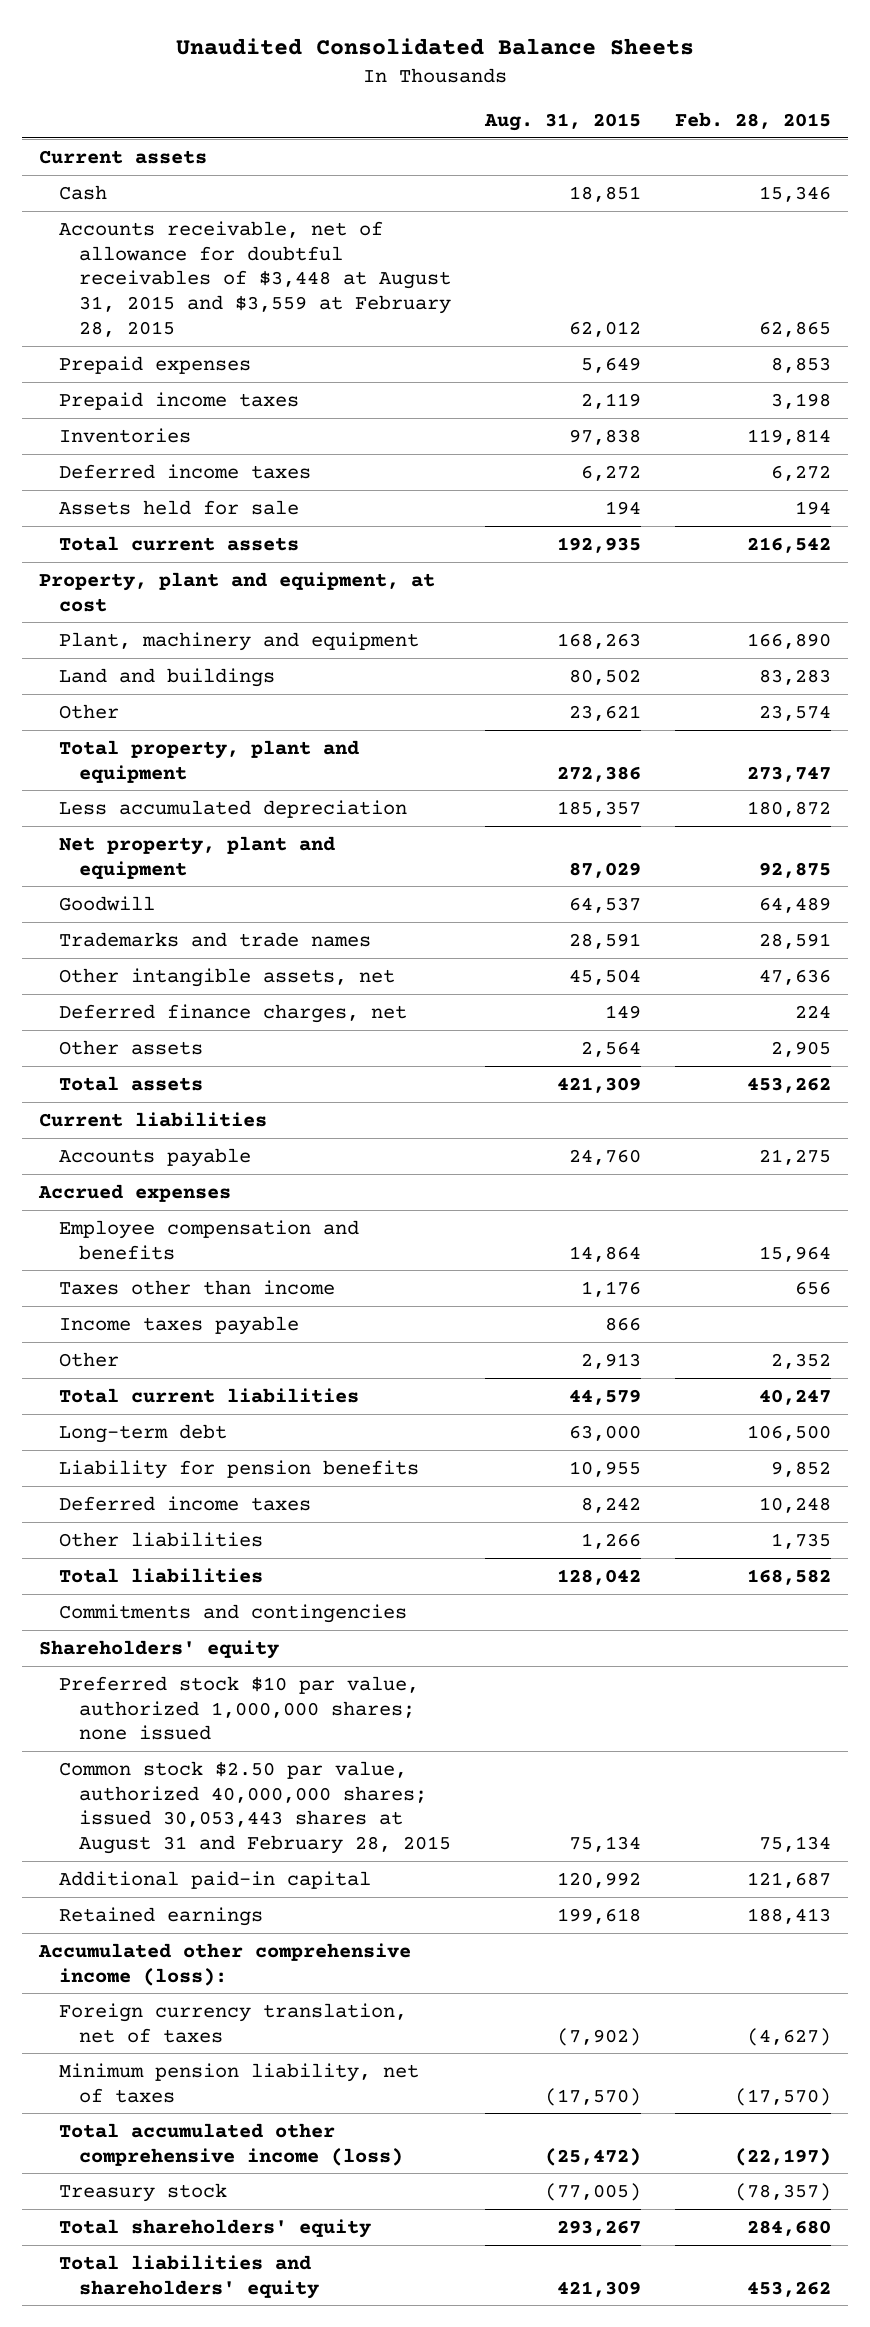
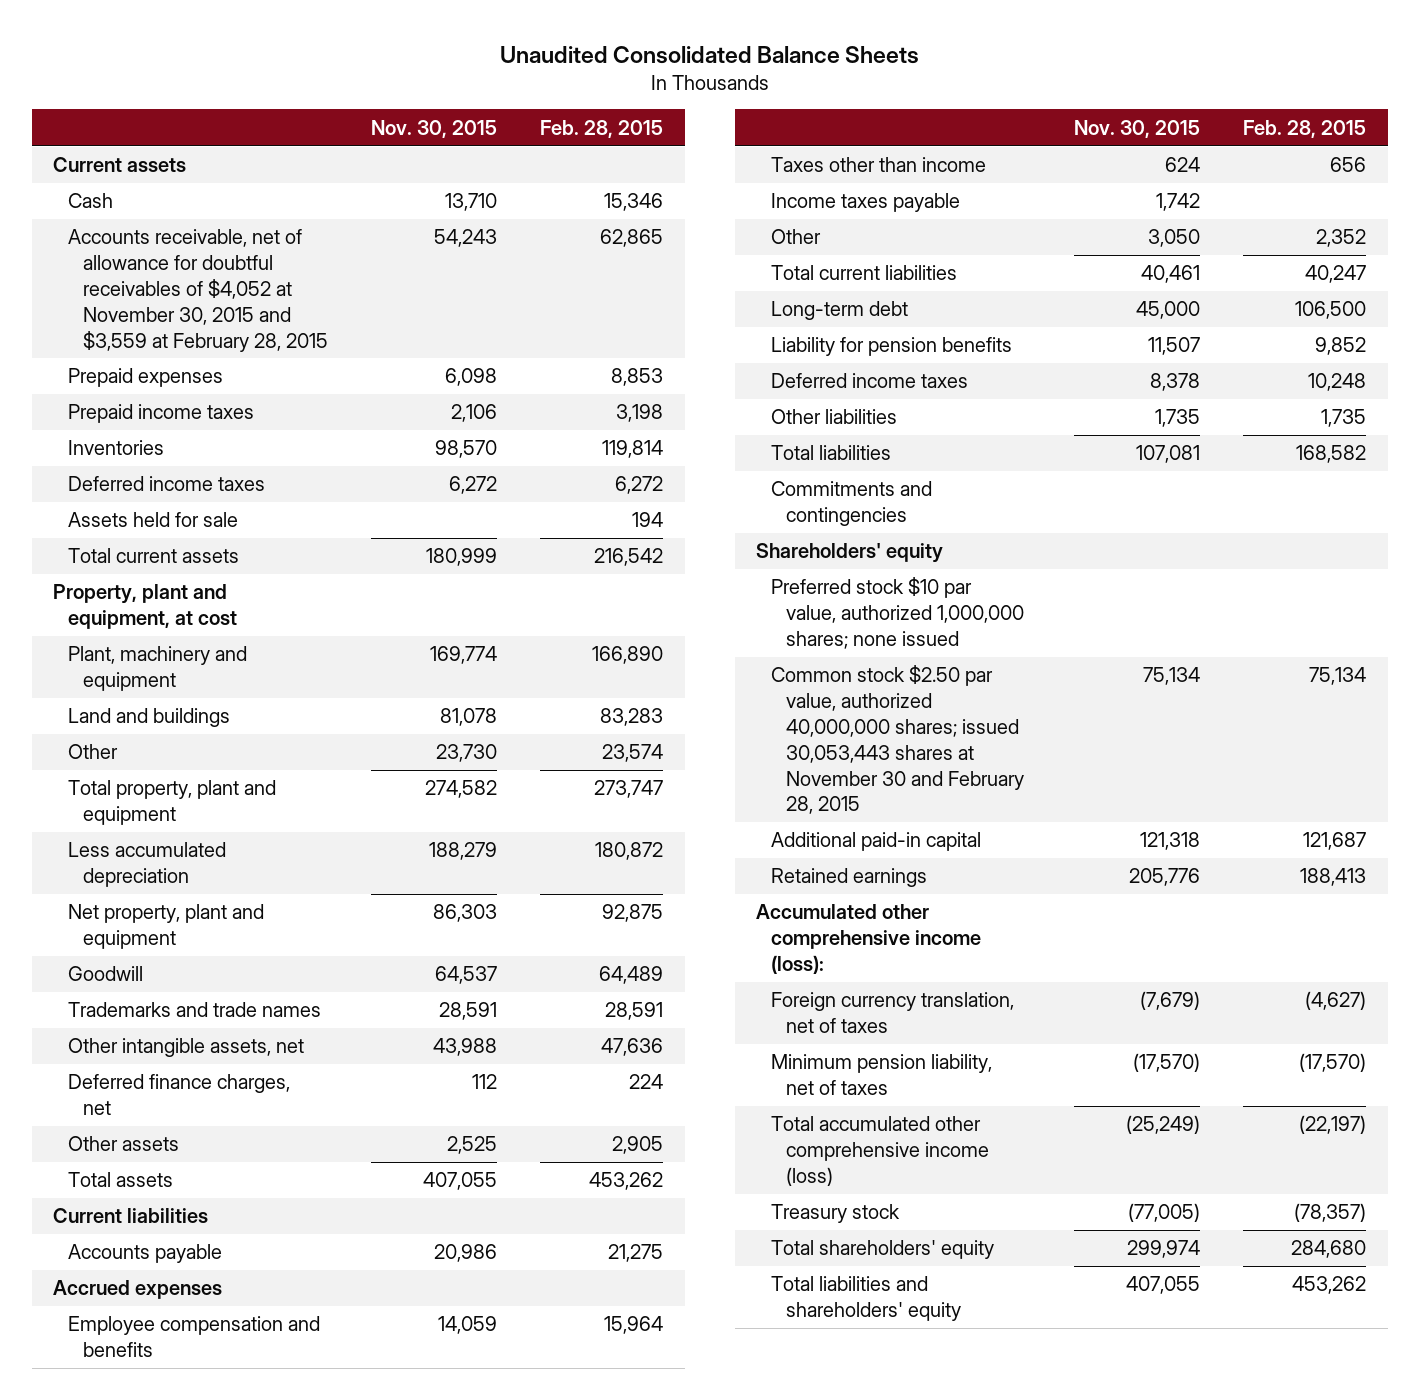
[484,113,642,132] Aug. 31, 2015 -> none
none -> [371,119,498,138] Nov. 30, 2015
[59,220,452,337] Accounts receivable, net of allowance for doubtful receivables of $3,448 at August 31, 2015 and $3,559 at February 28, 2015 -> [68,229,329,352] Accounts receivable, net of allowance for doubtful receivables of $4,052 at November 30, 2015 and $3,559 at February 28, 2015
[59,1760,452,1854] Common stock $2.50 par value, authorized 40,000,000 shares; issued 30,053,443 shares at August 31 and February 28, 2015 -> [771,665,1025,815] Common stock $2.50 par value, authorized 40,000,000 shares; issued 30,053,443 shares at November 30 and February 28, 2015

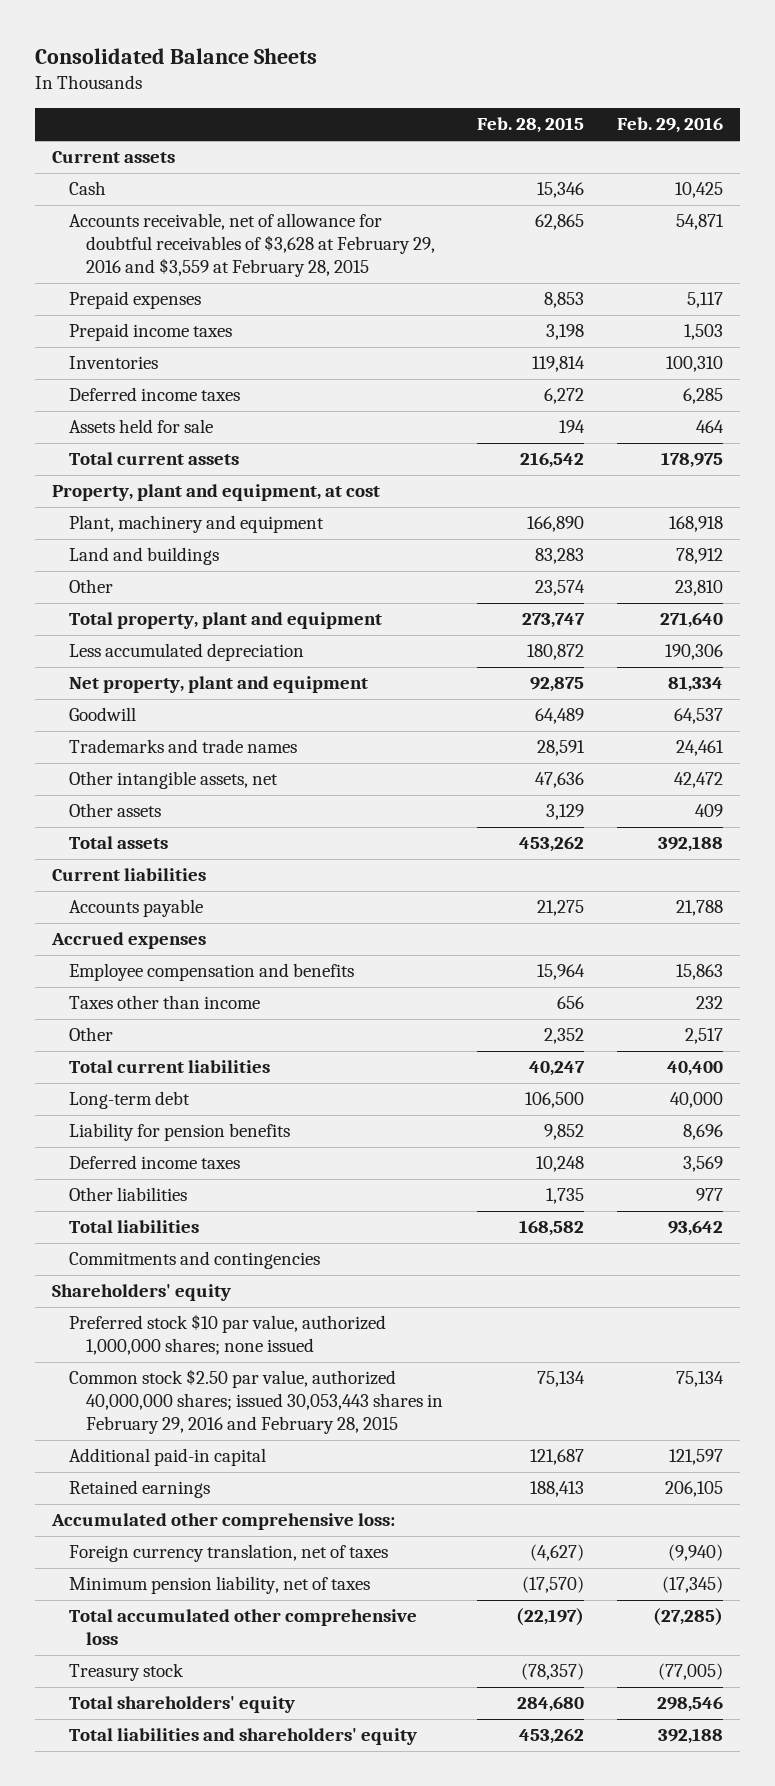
[499,45,919,64] Unaudited Consolidated Balance Sheets -> [35,48,318,65] Consolidated Balance Sheets
[371,119,498,138] Nov. 30, 2015 -> none
none -> [617,117,724,134] Feb. 29, 2016
[68,229,329,352] Accounts receivable, net of allowance for doubtful receivables of $4,052 at November 30, 2015 and $3,559 at February 28, 2015 -> [69,213,436,277] Accounts receivable, net of allowance for doubtful receivables of $3,628 at February 29, 2016 and $3,559 at February 28, 2015
[68,1074,291,1116] Deferred finance charges, net -> none
[612,1136,664,1155] 2,905 -> [545,804,584,821] 3,129
[771,193,961,213] Income taxes payable -> none
[771,665,1025,815] Common stock $2.50 par value, authorized 40,000,000 shares; issued 30,053,443 shares at November 30 and February 28, 2015 -> [69,1369,444,1434] Common stock $2.50 par value, authorized 40,000,000 shares; issued 30,053,443 shares in February 29, 2016 and February 28, 2015
[756,904,982,974] Accumulated other comprehensive income (loss): -> [51,1513,396,1531] Accumulated other comprehensive loss:
[771,1116,990,1186] Total accumulated other comprehensive income (loss) -> [69,1609,418,1646] Total accumulated other comprehensive loss

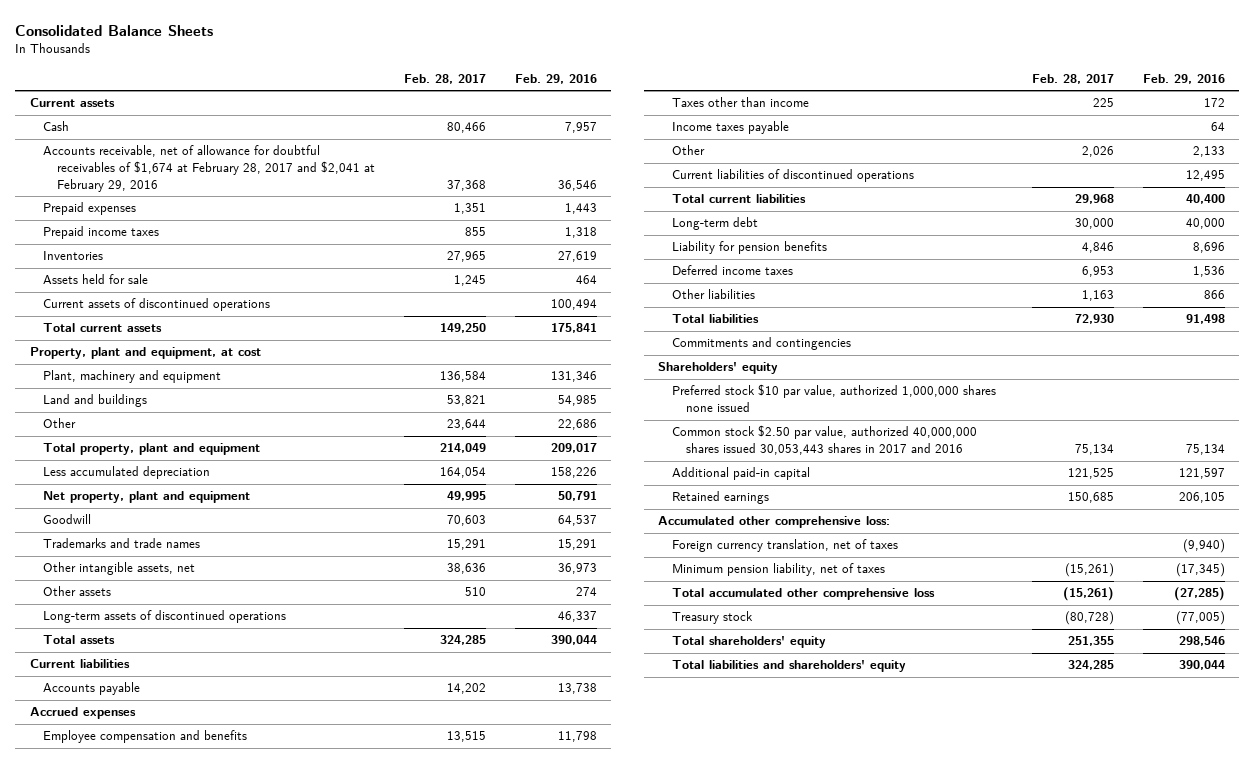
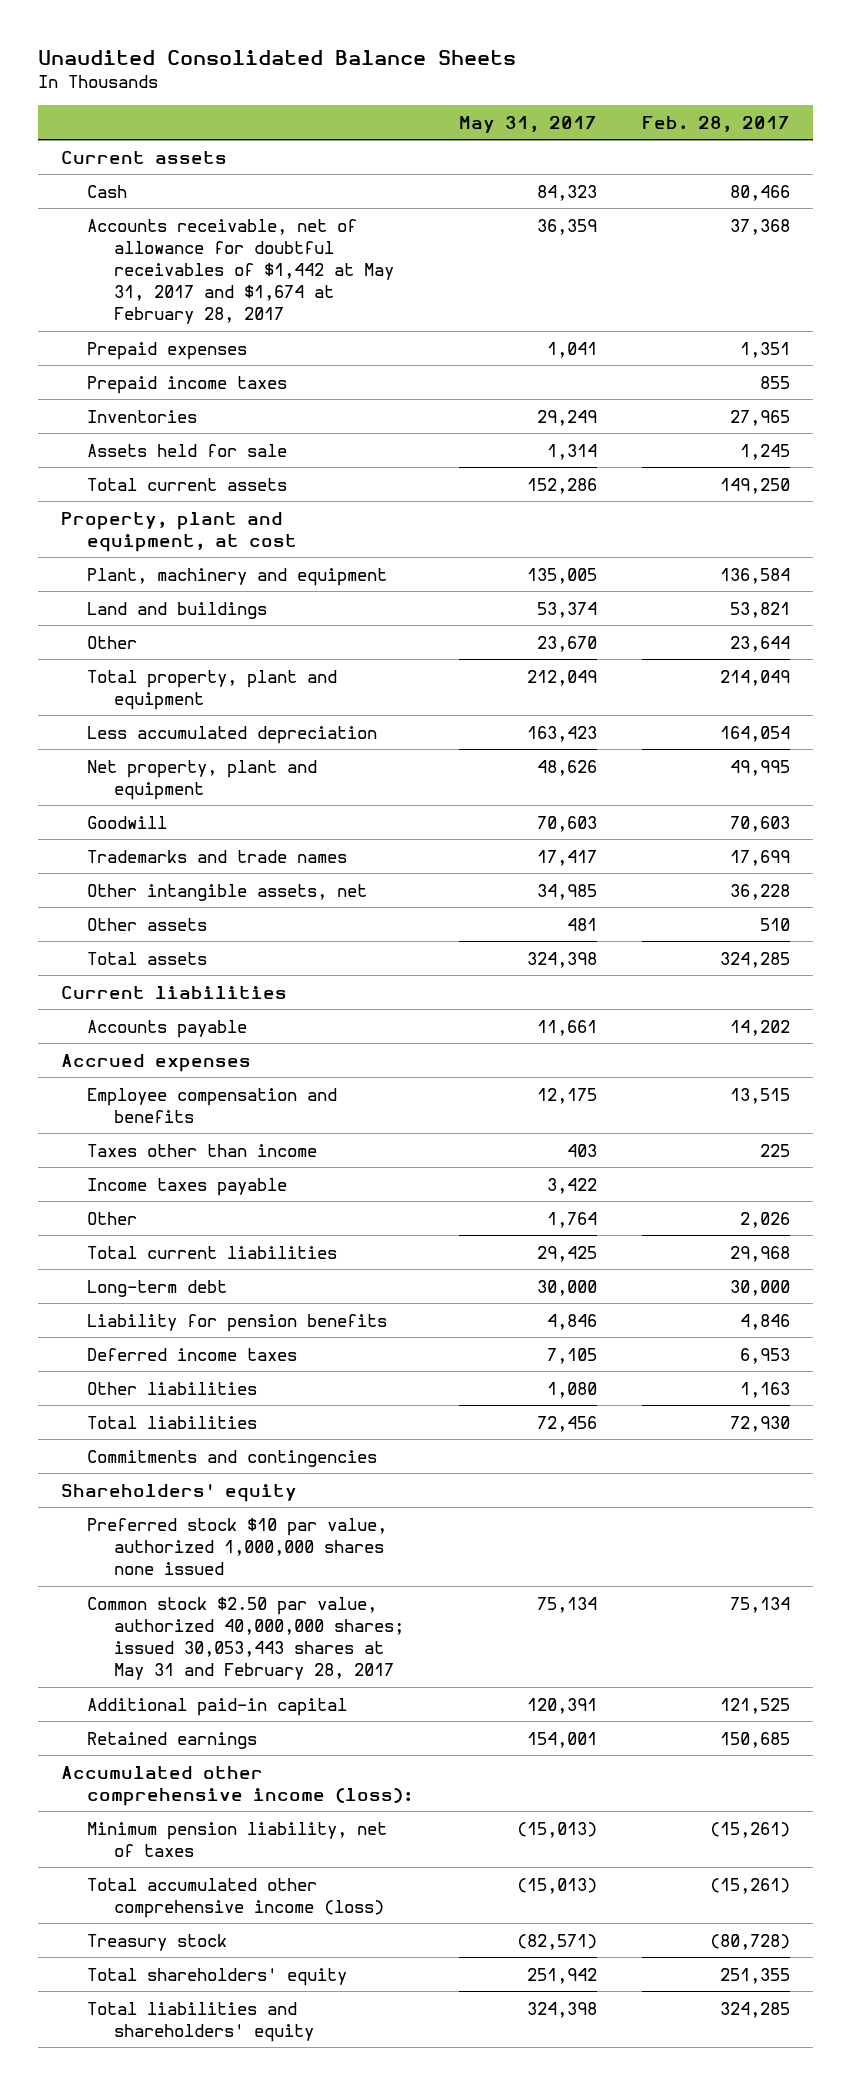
[15,24,214,36] Consolidated Balance Sheets -> [38,49,517,65] Unaudited Consolidated Balance Sheets
[514,73,597,84] Feb. 29, 2016 -> none
none -> [458,115,597,133] May 31, 2017
[43,145,376,193] Accounts receivable, net of allowance for doubtful receivables of $1,674 at February 28, 2017 and $2,041 at February 29, 2016 -> [87,218,394,325] Accounts receivable, net of allowance for doubtful receivables of $1,442 at May 31, 2017 and $1,674 at February 28, 2017
[43,298,271,312] Current assets of discontinued operations -> none
[446,539,486,551] 15,291 -> [730,849,791,866] 17,699
[446,563,486,575] 38,636 -> [730,883,791,900] 36,228
[43,610,287,624] Long-term assets of discontinued operations -> none
[671,169,914,183] Current liabilities of discontinued operations -> none
[671,425,977,456] Common stock $2.50 par value, authorized 40,000,000 shares issued 30,053,443 shares in 2017 and 2016 -> [87,1596,404,1681] Common stock $2.50 par value, authorized 40,000,000 shares; issued 30,053,443 shares at May 31 and February 28, 2017
[671,539,898,553] Foreign currency translation, net of taxes -> none
[657,516,890,529] Accumulated other comprehensive loss: -> [60,1765,414,1806] Accumulated other comprehensive income (loss):
[671,588,935,601] Total accumulated other comprehensive loss -> [87,1877,384,1918] Total accumulated other comprehensive income (loss)

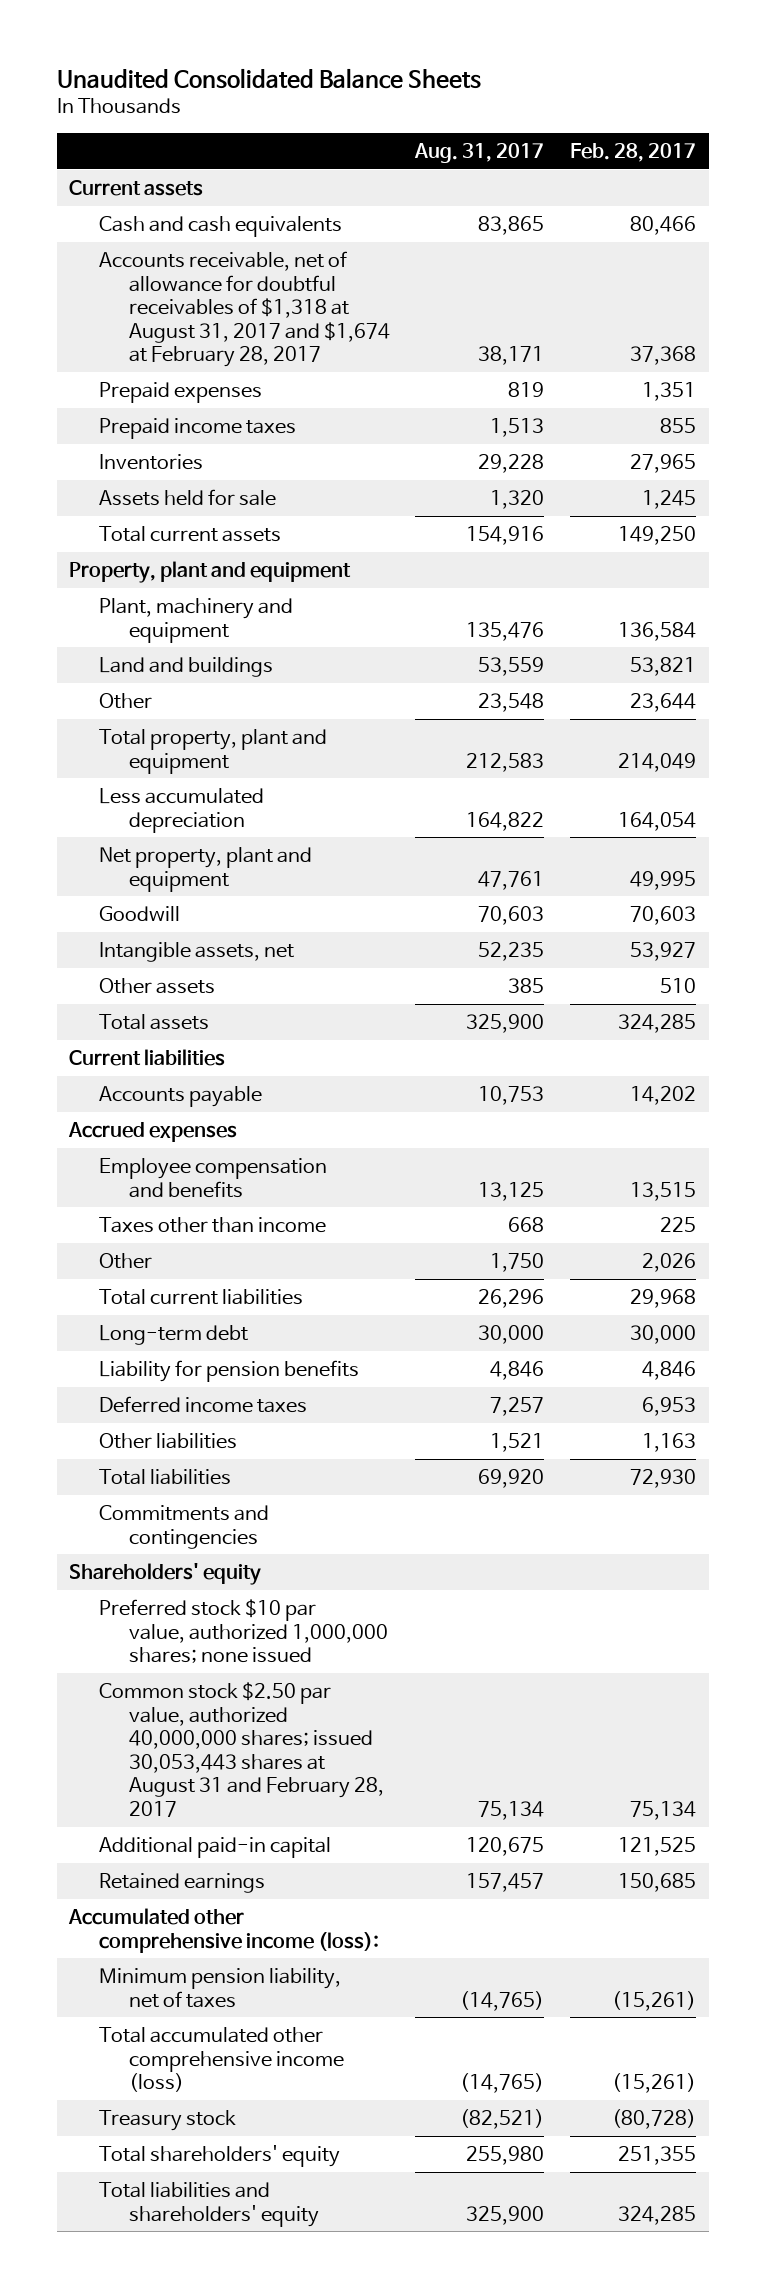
[458,115,597,133] May 31, 2017 -> none
none -> [414,142,545,163] Aug. 31, 2017
[87,184,128,198] Cash -> [99,215,343,237] Cash and cash equivalents
[87,218,394,325] Accounts receivable, net of allowance for doubtful receivables of $1,442 at May 31, 2017 and $1,674 at February 28, 2017 -> [99,250,390,368] Accounts receivable, net of allowance for doubtful receivables of $1,318 at August 31, 2017 and $1,674 at February 28, 2017
[60,511,298,552] Property, plant and equipment, at cost -> [69,560,352,583] Property, plant and equipment
[87,849,348,863] Trademarks and trade names -> none
[87,883,368,901] Other intangible assets, net -> [99,941,295,962] Intangible assets, net
[730,883,791,900] 36,228 -> [630,941,697,961] 53,927
[87,1177,288,1196] Income taxes payable -> none
[87,1517,388,1575] Preferred stock $10 par value, authorized 1,000,000 shares none issued -> [99,1598,388,1664] Preferred stock $10 par value, authorized 1,000,000 shares; none issued
[87,1596,404,1681] Common stock $2.50 par value, authorized 40,000,000 shares; issued 30,053,443 shares at May 31 and February 28, 2017 -> [99,1681,384,1818] Common stock $2.50 par value, authorized 40,000,000 shares; issued 30,053,443 shares at August 31 and February 28, 2017

